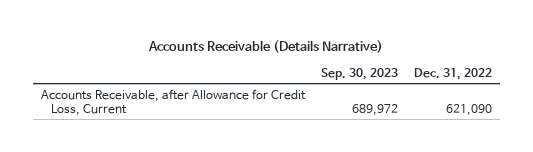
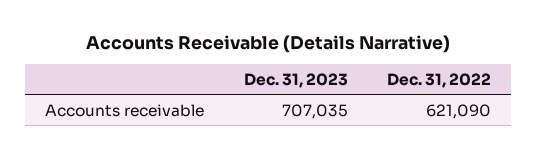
[320,67,398,80] Sep. 30, 2023 -> none
none -> [243,72,348,88] Dec. 31, 2023
[41,88,307,116] Accounts Receivable, after Allowance for Credit Loss, Current -> [45,103,205,117] Accounts receivable

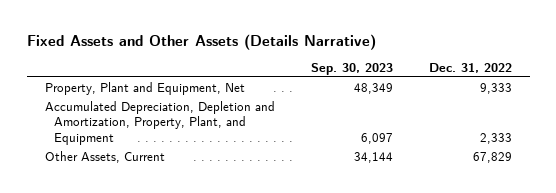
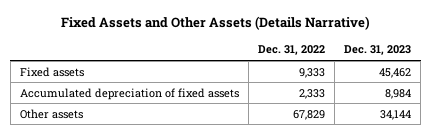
[310,62,393,75] Sep. 30, 2023 -> none
none -> [344,45,412,56] Dec. 31, 2023
[44,81,245,95] Property, Plant and Equipment, Net -> [19,66,84,77] Fixed assets
[44,100,275,145] Accumulated Depreciation, Depletion and Amortization, Property, Plant, and Equipment -> [19,87,239,100] Accumulated depreciation of fixed assets
[44,150,165,163] Other Assets, Current -> [19,108,83,119] Other assets

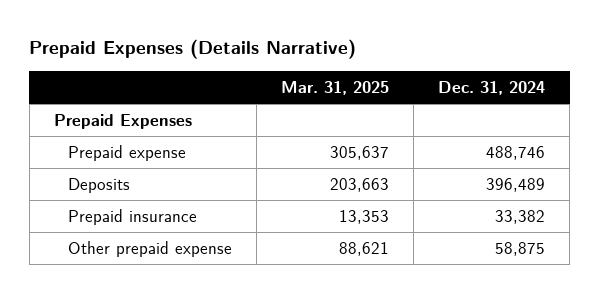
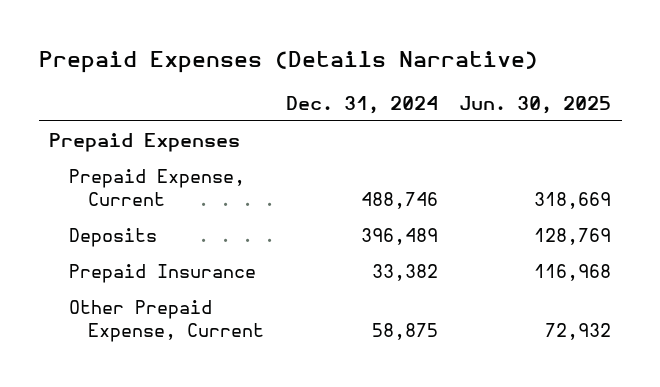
[281,80,390,95] Mar. 31, 2025 -> none
none -> [459,95,612,114] Jun. 30, 2025
[68,144,187,161] Prepaid expense -> [68,169,245,206] Prepaid Expense, Current
[68,208,198,225] Prepaid insurance -> [68,264,256,284] Prepaid Insurance
[68,240,233,257] Other prepaid expense -> [68,300,265,342] Other Prepaid Expense, Current

